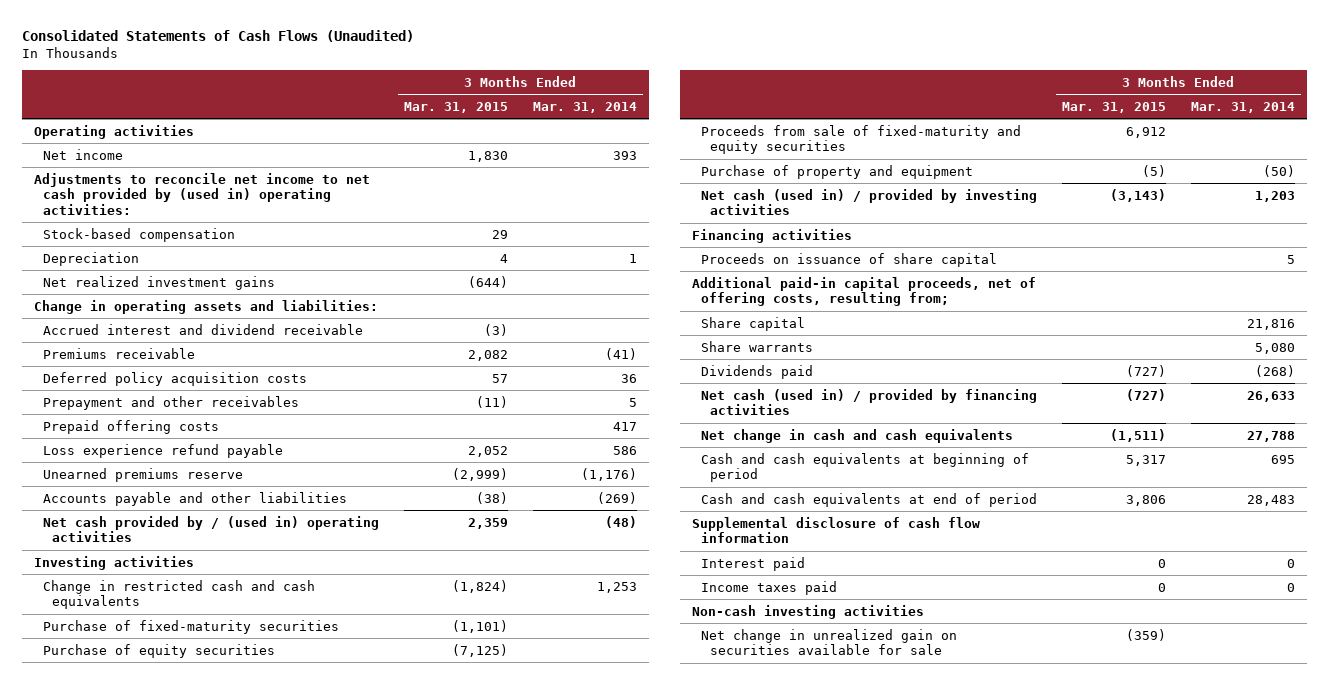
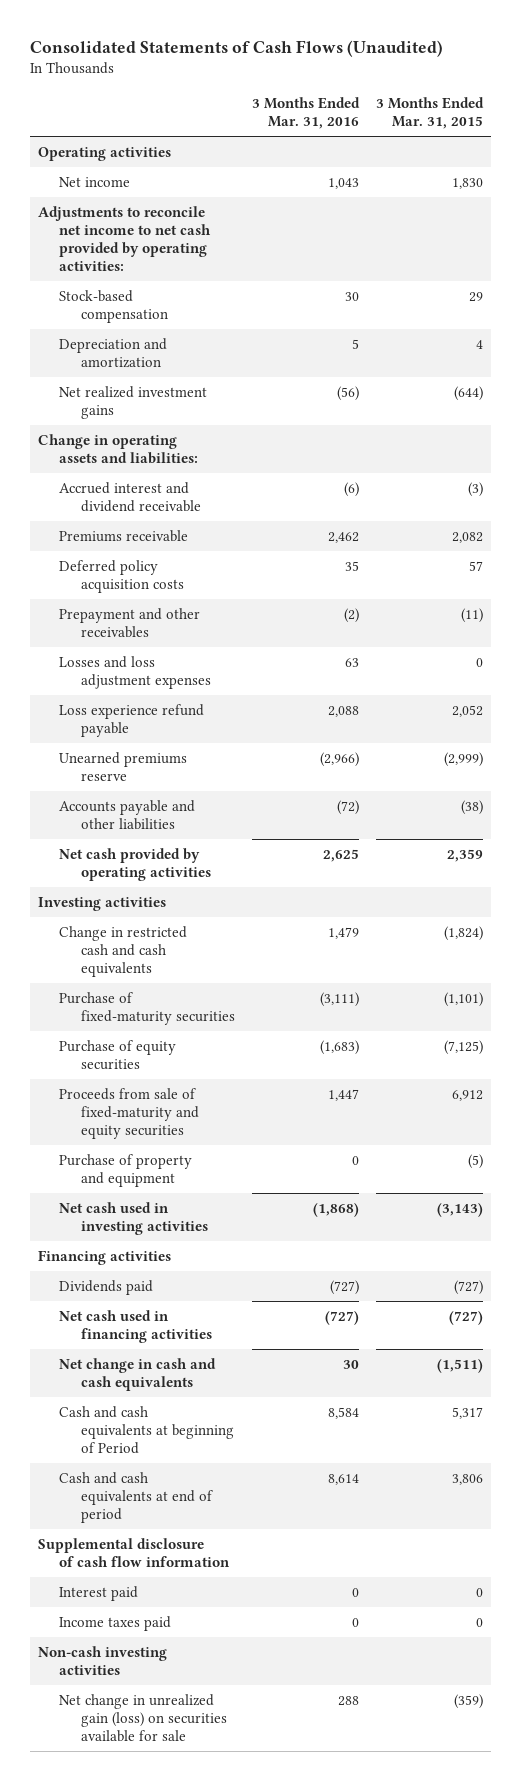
[532,101,637,113] Mar. 31, 2014 -> none
none -> [251,96,360,130] 3 Months Ended Mar. 31, 2016
[34,172,371,215] Adjustments to reconcile net income to net cash provided by (used in) operating activities: -> [38,205,212,272] Adjustments to reconcile net income to net cash provided by operating activities:
[43,251,140,266] Depreciation -> [59,337,168,368] Depreciation and amortization
[43,419,220,434] Prepaid offering costs -> none
none -> [59,655,211,689] Losses and loss adjustment expenses
[43,515,380,543] Net cash provided by / (used in) operating activities -> [59,847,211,881] Net cash provided by operating activities
[701,188,1038,216] Net cash (used in) / provided by investing activities -> [59,1201,208,1235] Net cash used in investing activities
[701,252,998,267] Proceeds on issuance of share capital -> none
[692,276,1037,307] Additional paid-in capital proceeds, net of offering costs, resulting from; -> none
[701,316,806,331] Share capital -> none
[701,340,814,352] Share warrants -> none
[701,388,1038,416] Net cash (used in) / provided by financing activities -> [59,1309,212,1343] Net cash used in financing activities
[701,452,1030,483] Cash and cash equivalents at beginning of period -> [59,1405,234,1455] Cash and cash equivalents at beginning of Period
[701,628,958,656] Net change in unrealized gain on securities available for sale -> [59,1693,227,1743] Net change in unrealized gain (loss) on securities available for sale

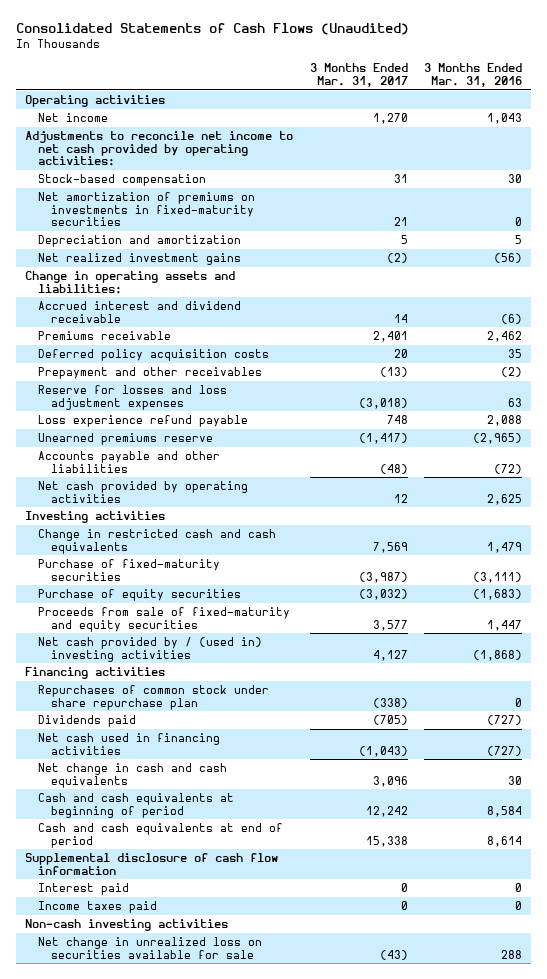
[375,96,484,130] 3 Months Ended Mar. 31, 2015 -> none
none -> [309,63,408,88] 3 Months Ended Mar. 31, 2017
none -> [37,192,255,227] Net amortization of premiums on investments in fixed-maturity securities
[59,655,211,689] Losses and loss adjustment expenses -> [37,385,227,410] Reserve for losses and loss adjustment expenses
[319,751,359,767] (2,966) -> [473,433,523,445] (2,965)
[59,1153,193,1187] Purchase of property and equipment -> none
[59,1201,208,1235] Net cash used in investing activities -> [37,637,262,662] Net cash provided by / (used in) investing activities
none -> [37,685,269,710] Repurchases of common stock under share repurchase plan
[59,1405,234,1455] Cash and cash equivalents at beginning of Period -> [37,793,234,818] Cash and cash equivalents at beginning of period
[59,1693,227,1743] Net change in unrealized gain (loss) on securities available for sale -> [37,937,262,959] Net change in unrealized loss on securities available for sale

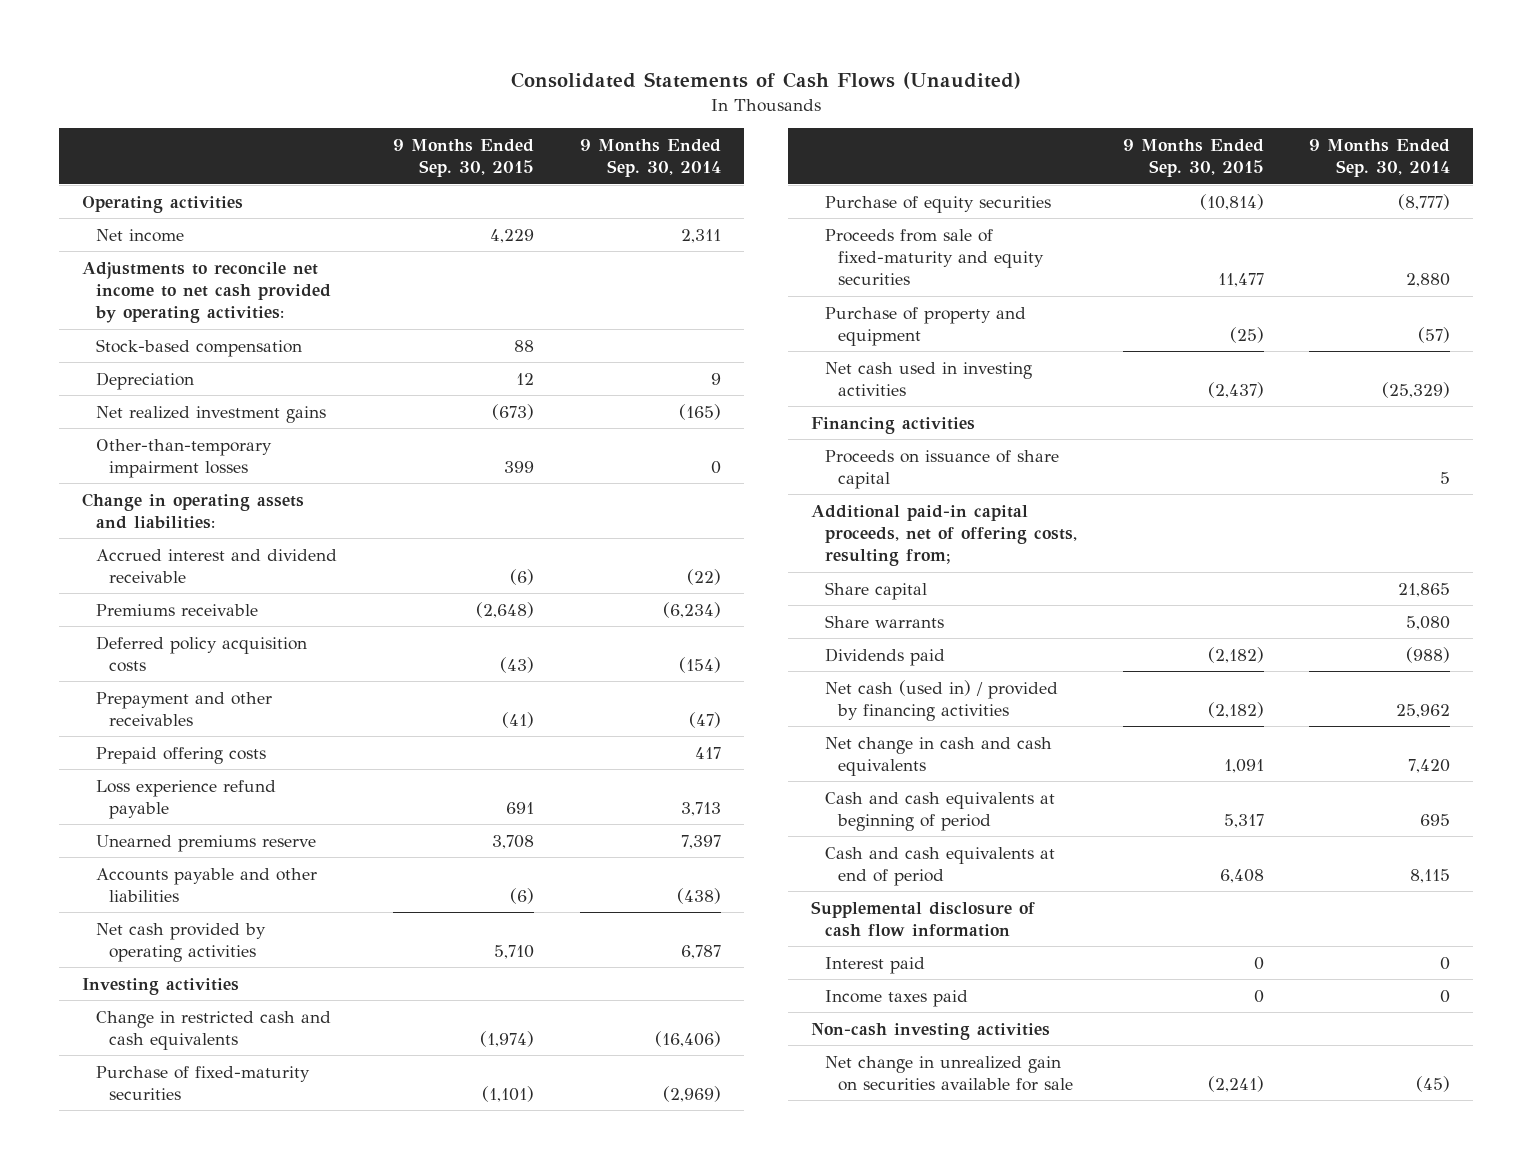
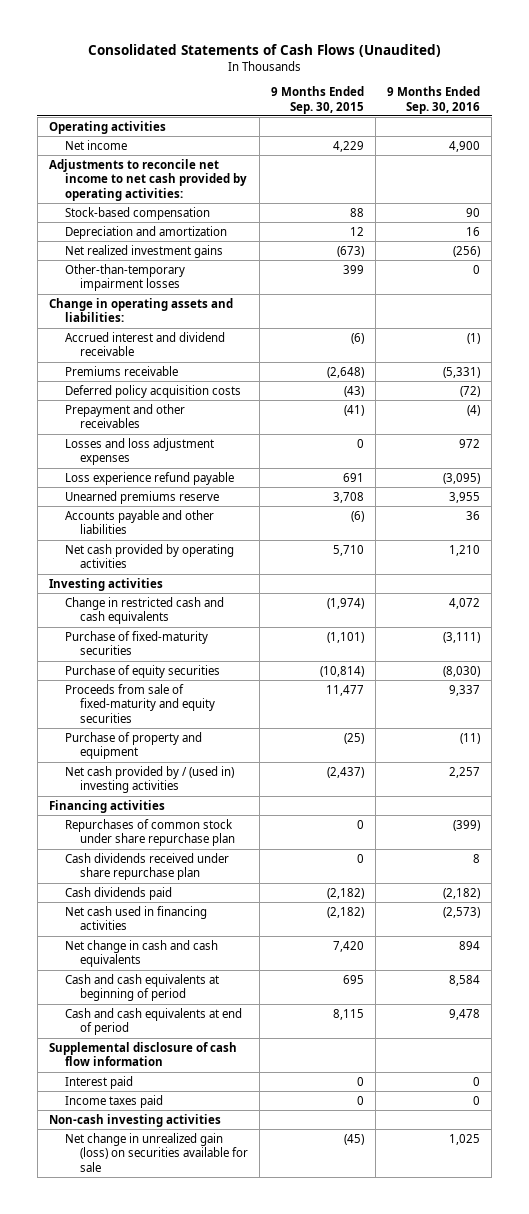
[580,139,722,178] 9 Months Ended Sep. 30, 2014 -> none
none -> [387,86,481,114] 9 Months Ended Sep. 30, 2016
[95,371,194,390] Depreciation -> [64,225,227,239] Depreciation and amortization
[95,746,266,764] Prepaid offering costs -> none
none -> [64,437,214,466] Losses and loss adjustment expenses
[824,361,1032,396] Net cash used in investing activities -> [64,765,234,794] Net cash provided by / (used in) investing activities
[824,449,1059,489] Proceeds on issuance of share capital -> none
[811,504,1077,567] Additional paid-in capital proceeds, net of offering costs, resulting from; -> none
[824,581,927,600] Share capital -> none
[824,614,944,628] Share warrants -> none
none -> [64,818,236,847] Repurchases of common stock under share repurchase plan
none -> [64,852,229,881] Cash dividends received under share repurchase plan
[824,647,945,666] Dividends paid -> [64,886,172,900] Cash dividends paid
[824,679,1058,721] Net cash (used in) / provided by financing activities -> [64,905,207,931] Net cash used in financing activities
[1223,758,1264,773] 1,091 -> [333,940,365,952] 7,420
[1223,813,1264,828] 5,317 -> [343,974,365,984] 695
[1219,868,1264,883] 6,408 -> [333,1008,365,1020] 8,115
[824,1055,1074,1091] Net change in unrealized gain on securities available for sale -> [64,1132,249,1172] Net change in unrealized gain (loss) on securities available for sale
[1207,1075,1264,1092] (2,241) -> [344,1133,365,1145] (45)

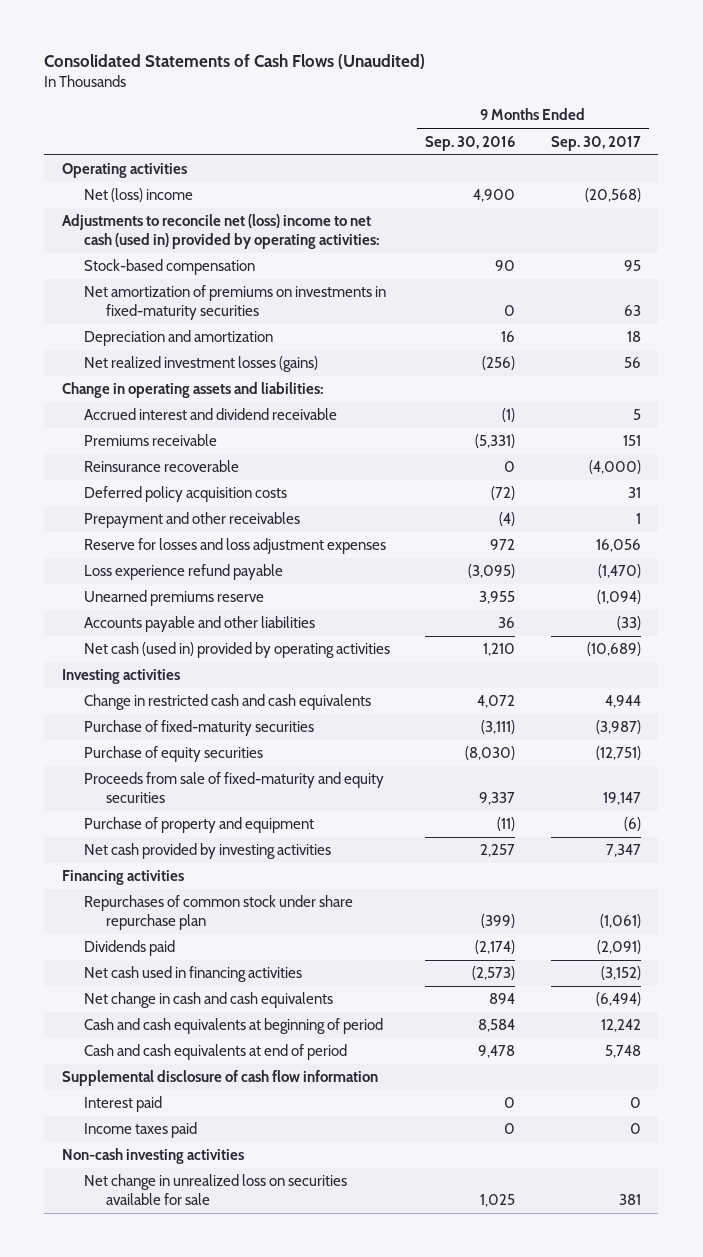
[271,86,365,114] 9 Months Ended Sep. 30, 2015 -> none
none -> [550,135,641,151] Sep. 30, 2017
[64,139,127,150] Net income -> [84,188,194,203] Net (loss) income
[48,158,247,201] Adjustments to reconcile net income to net cash provided by operating activities: -> [61,214,380,249] Adjustments to reconcile net (loss) income to net cash (used in) provided by operating activities:
none -> [84,285,387,320] Net amortization of premiums on investments in fixed-maturity securities
[64,263,185,292] Other-than-temporary impairment losses -> none
[64,244,223,258] Net realized investment gains -> [84,356,319,373] Net realized investment losses (gains)
none -> [84,460,240,473] Reinsurance recoverable
[64,437,214,466] Losses and loss adjustment expenses -> [84,538,387,555] Reserve for losses and loss adjustment expenses
[64,543,234,569] Net cash provided by operating activities -> [84,642,391,659] Net cash (used in) provided by operating activities
[64,765,234,794] Net cash provided by / (used in) investing activities -> [84,843,332,860] Net cash provided by investing activities
[64,852,229,881] Cash dividends received under share repurchase plan -> none
[64,886,172,900] Cash dividends paid -> [84,940,176,957] Dividends paid
[443,887,481,899] (2,182) -> [475,940,516,955] (2,174)
[64,1132,249,1172] Net change in unrealized gain (loss) on securities available for sale -> [84,1174,348,1205] Net change in unrealized loss on securities available for sale

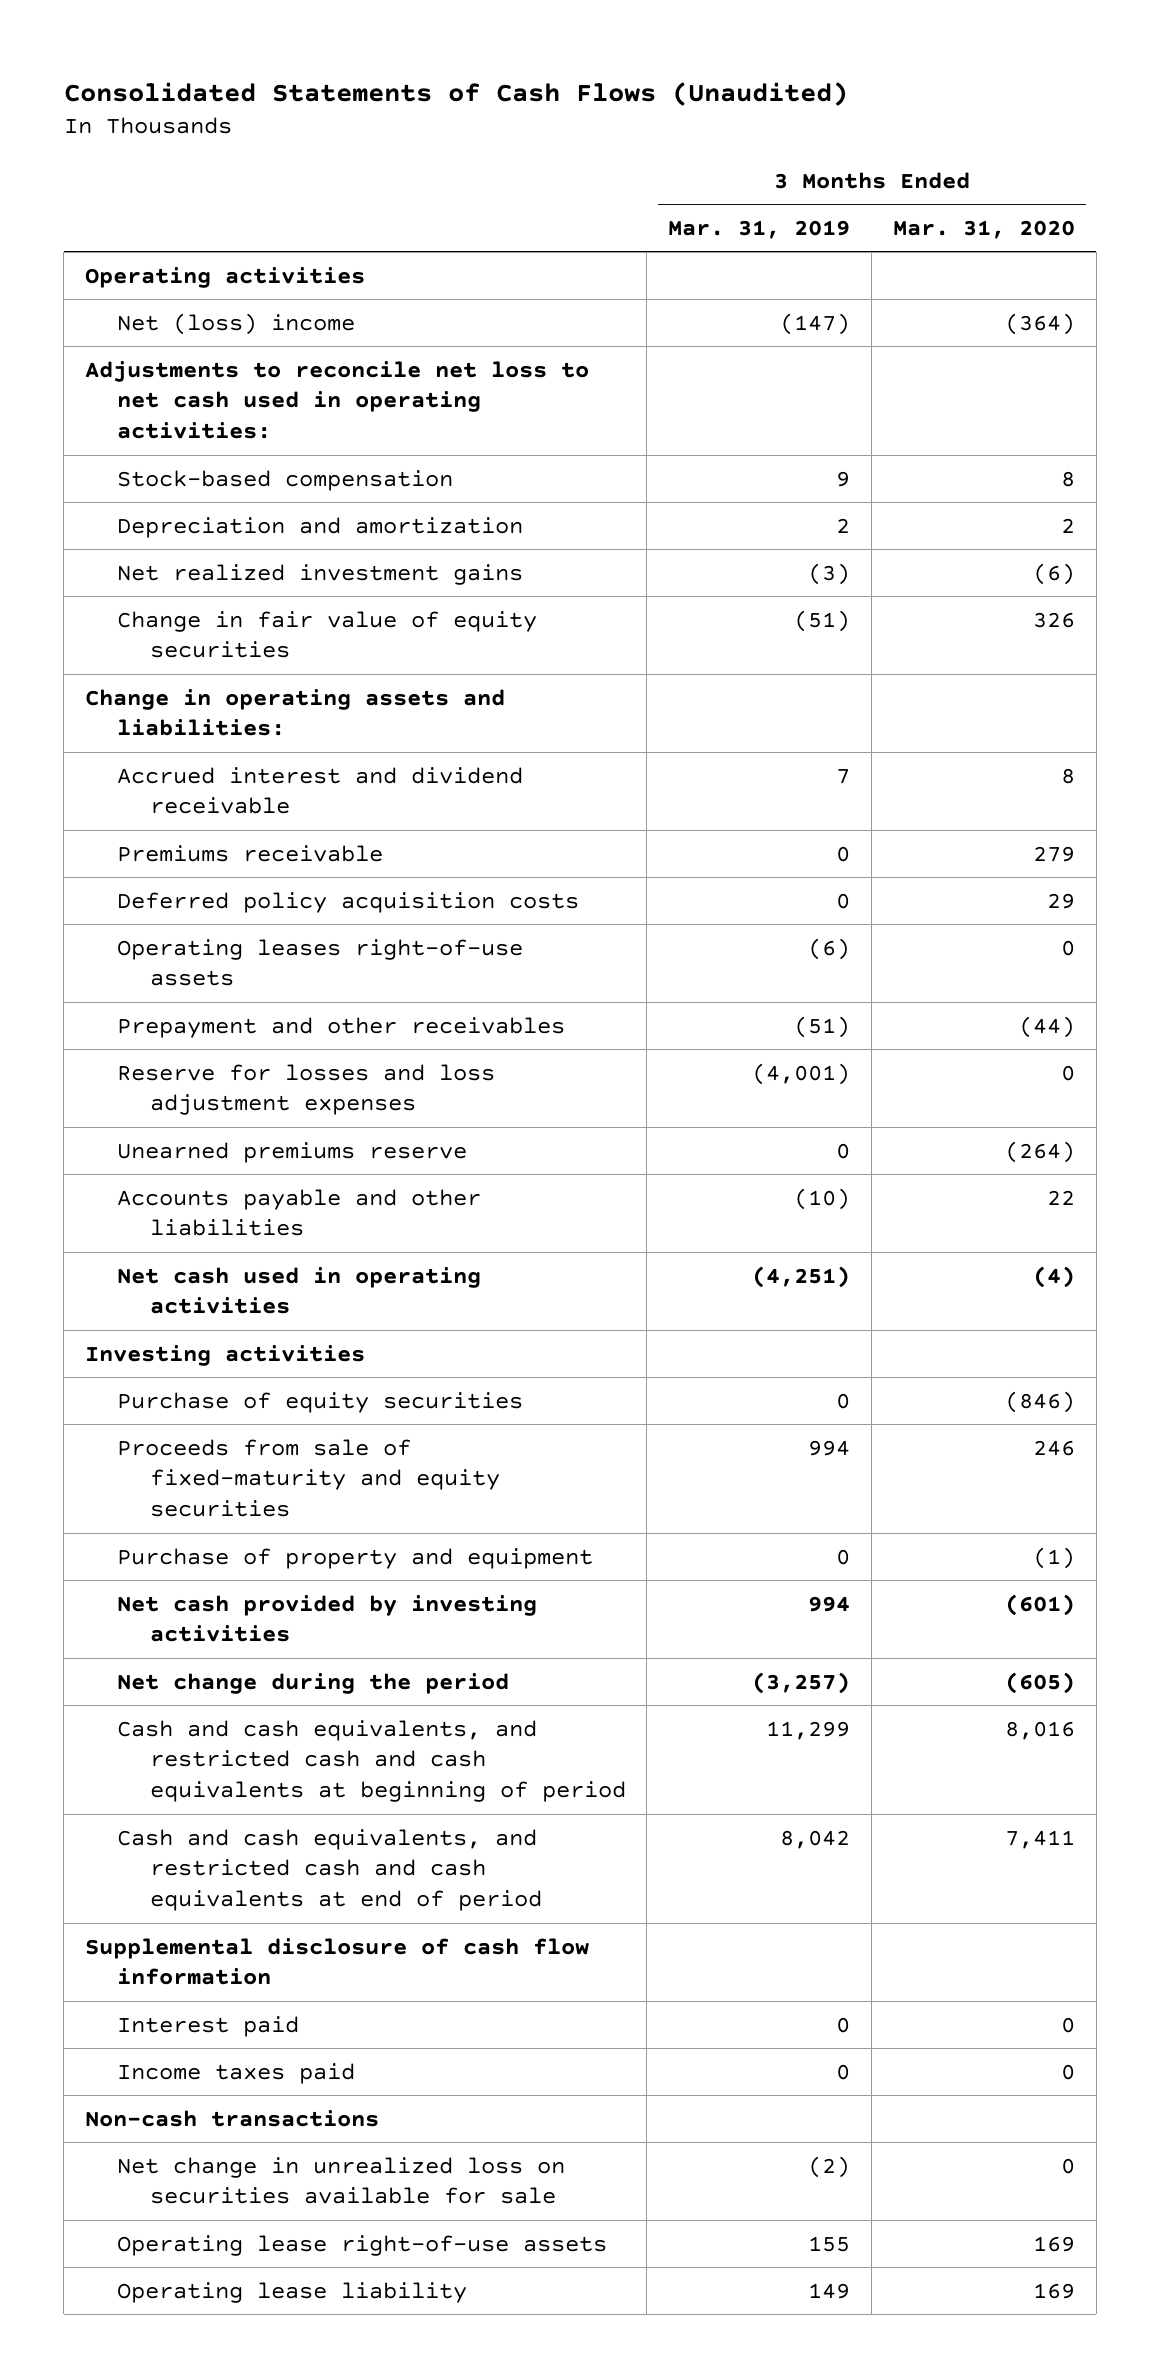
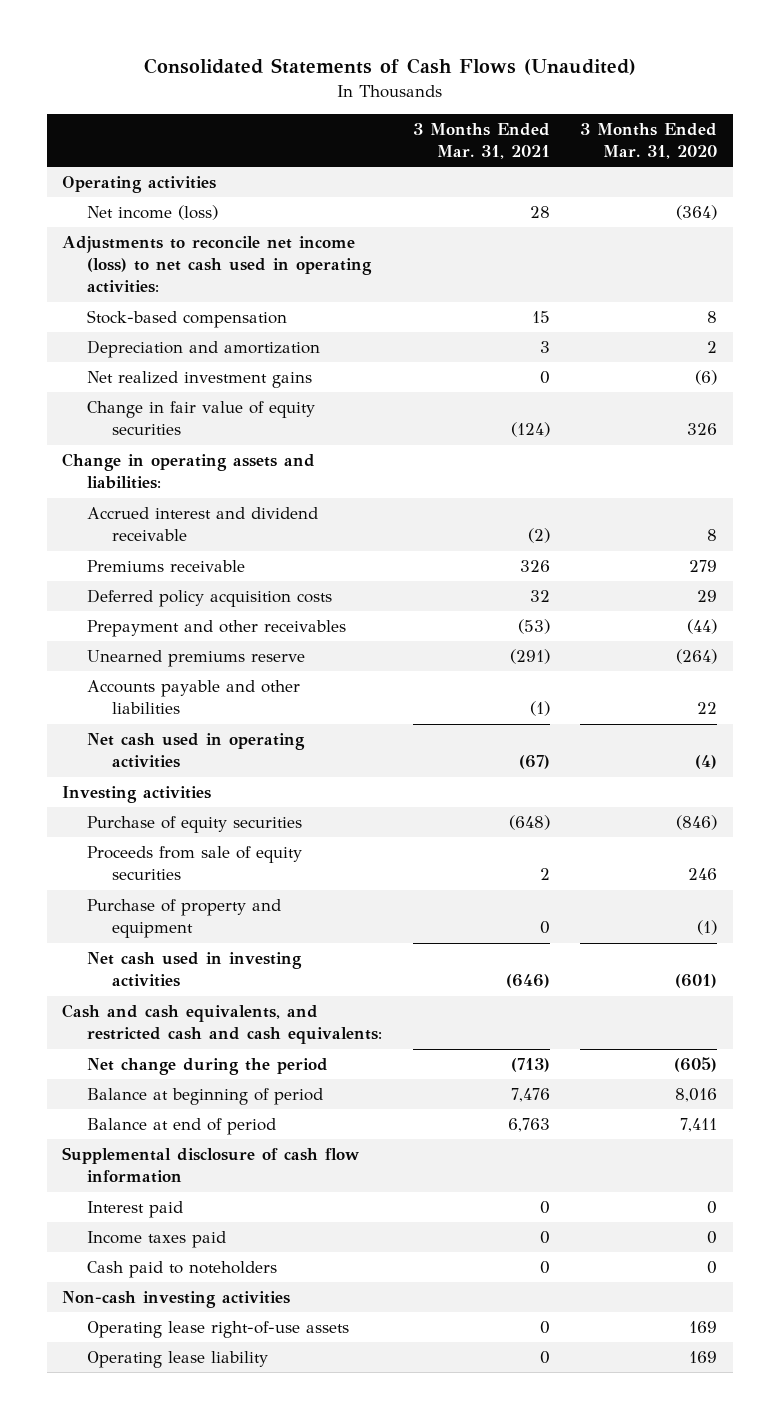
[668,219,851,239] Mar. 31, 2019 -> none
none -> [412,123,550,160] 3 Months Ended Mar. 31, 2021
[117,312,356,335] Net (loss) income -> [87,205,219,221] Net income (loss)
[85,360,590,440] Adjustments to reconcile net loss to net cash used in operating activities: -> [62,236,373,294] Adjustments to reconcile net income (loss) to net cash used in operating activities:
[117,938,524,987] Operating leases right-of-use assets -> none
[117,1063,496,1116] Reserve for losses and loss adjustment expenses -> none
[117,1438,500,1518] Proceeds from sale of fixed-maturity and equity securities -> [87,846,303,881] Proceeds from sale of equity securities
[117,1594,538,1643] Net cash provided by investing activities -> [87,952,303,988] Net cash used in investing activities
none -> [62,1004,383,1045] Cash and cash equivalents, and restricted cash and cash equivalents:
[117,1719,626,1803] Cash and cash equivalents, and restricted cash and cash equivalents at beginning of period -> [87,1088,324,1106] Balance at beginning of period
[117,1828,542,1912] Cash and cash equivalents, and restricted cash and cash equivalents at end of period -> [87,1118,277,1136] Balance at end of period
[117,2156,566,2205] Net change in unrealized loss on securities available for sale -> none
none -> [87,1261,278,1279] Cash paid to noteholders
[85,2109,380,2127] Non-cash transactions -> [62,1291,291,1309] Non-cash investing activities

